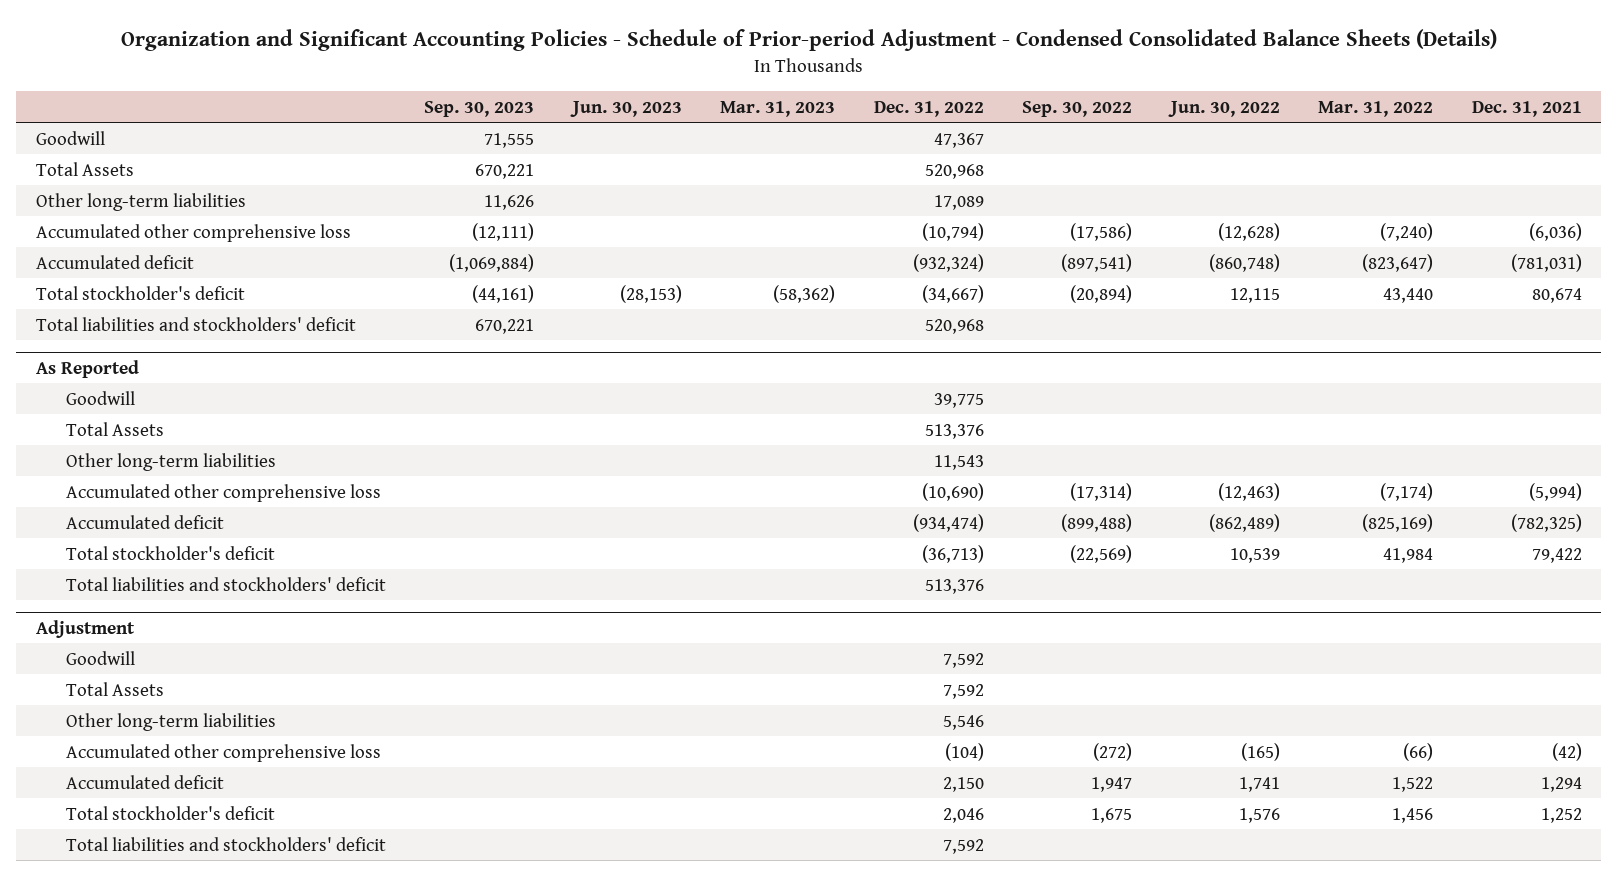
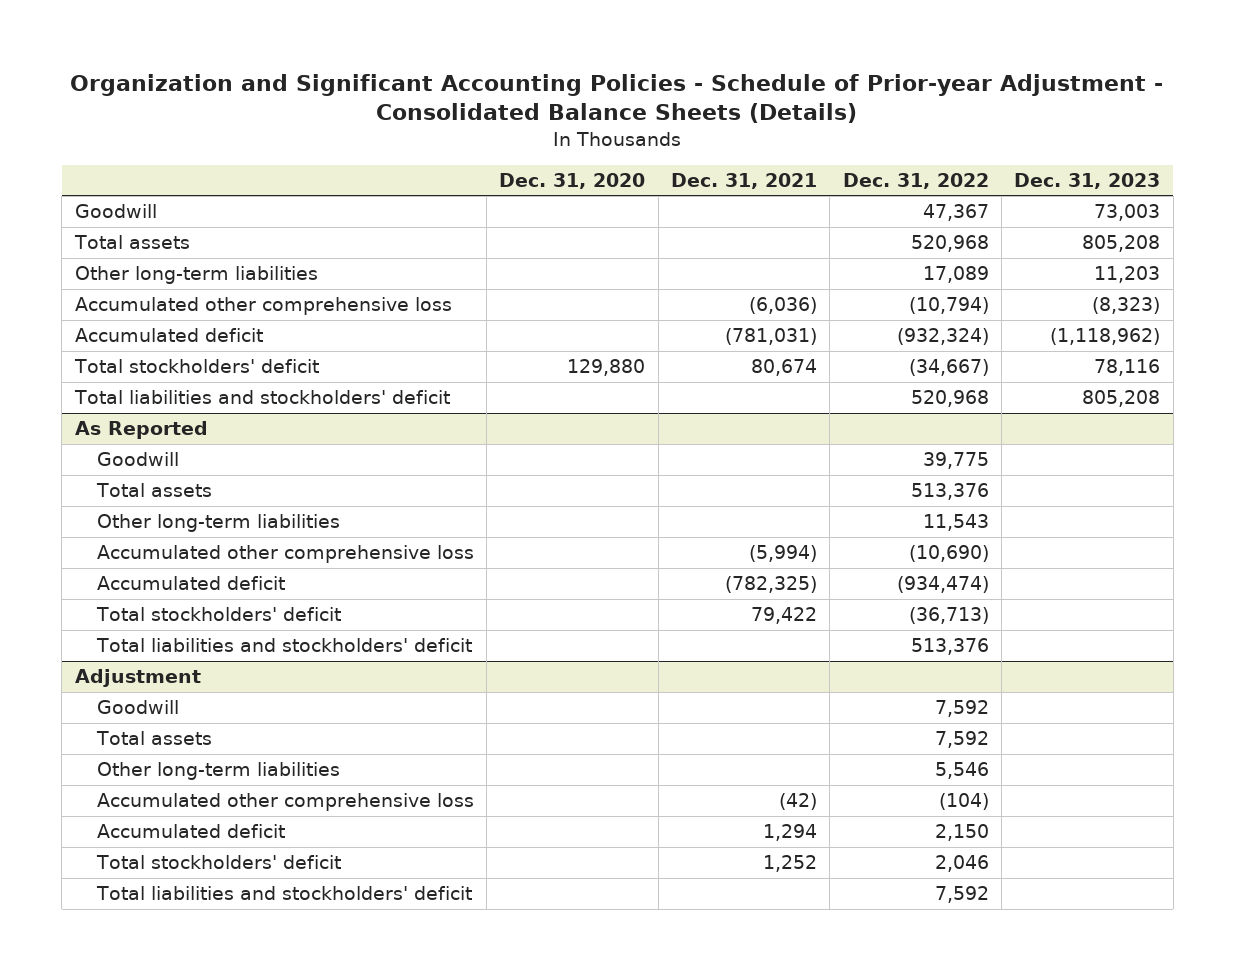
[120,29,1497,52] Organization and Significant Accounting Policies - Schedule of Prior-period Adjustment - Condensed Consolidated Balance Sheets (Details) -> [70,73,1164,124] Organization and Significant Accounting Policies - Schedule of Prior-year Adjustment - Consolidated Balance Sheets (Details)
[424,100,535,117] Sep. 30, 2023 -> none
[569,100,682,117] Jun. 30, 2023 -> none
[720,100,836,117] Mar. 31, 2023 -> none
[1022,100,1133,117] Sep. 30, 2022 -> none
[1167,100,1280,117] Jun. 30, 2022 -> none
[1318,100,1434,117] Mar. 31, 2022 -> none
none -> [499,172,646,189] Dec. 31, 2020
none -> [1014,172,1161,189] Dec. 31, 2023
[35,161,134,176] Total Assets -> [73,235,190,250] Total assets
[35,285,245,300] Total stockholder's deficit -> [73,359,319,374] Total stockholders' deficit
[65,421,164,436] Total Assets -> [95,483,212,498] Total assets
[65,545,275,560] Total stockholder's deficit -> [95,607,341,622] Total stockholders' deficit
[65,681,164,696] Total Assets -> [95,731,212,746] Total assets
[65,805,275,820] Total stockholder's deficit -> [95,855,341,870] Total stockholders' deficit

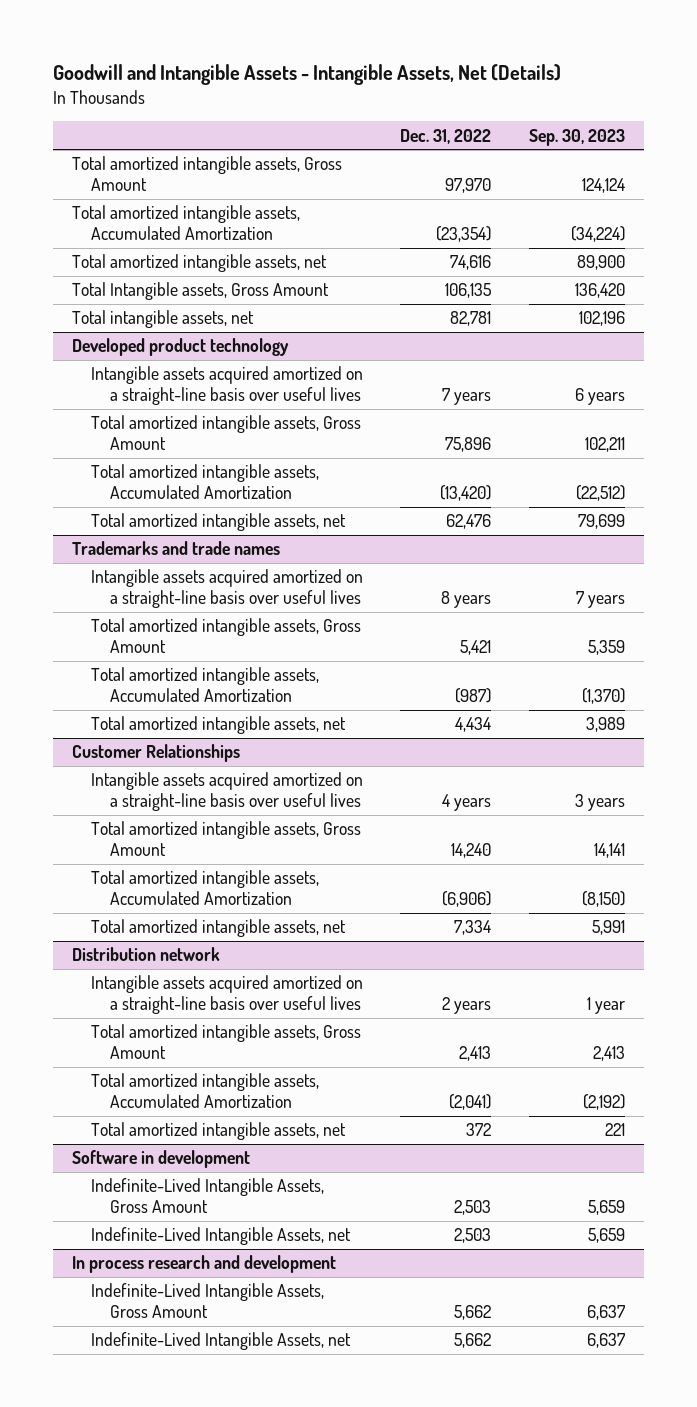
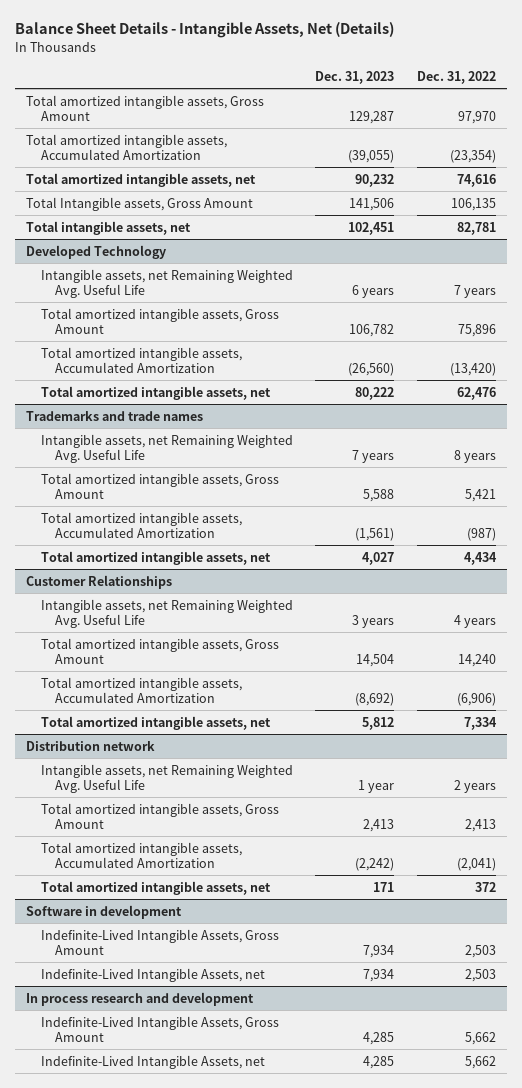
[53,64,562,86] Goodwill and Intangible Assets - Intangible Assets, Net (Details) -> [14,22,394,39] Balance Sheet Details - Intangible Assets, Net (Details)
[529,128,626,146] Sep. 30, 2023 -> none
none -> [315,70,395,84] Dec. 31, 2023
[71,338,289,357] Developed product technology -> [26,244,167,259] Developed Technology
[90,366,363,406] Intangible assets acquired amortized on a straight-line basis over useful lives -> [40,268,293,299] Intangible assets, net Remaining Weighted Avg. Useful Life
[90,569,363,609] Intangible assets acquired amortized on a straight-line basis over useful lives -> [40,433,293,464] Intangible assets, net Remaining Weighted Avg. Useful Life
[90,772,363,812] Intangible assets acquired amortized on a straight-line basis over useful lives -> [40,598,293,629] Intangible assets, net Remaining Weighted Avg. Useful Life
[90,975,363,1015] Intangible assets acquired amortized on a straight-line basis over useful lives -> [40,763,293,794] Intangible assets, net Remaining Weighted Avg. Useful Life

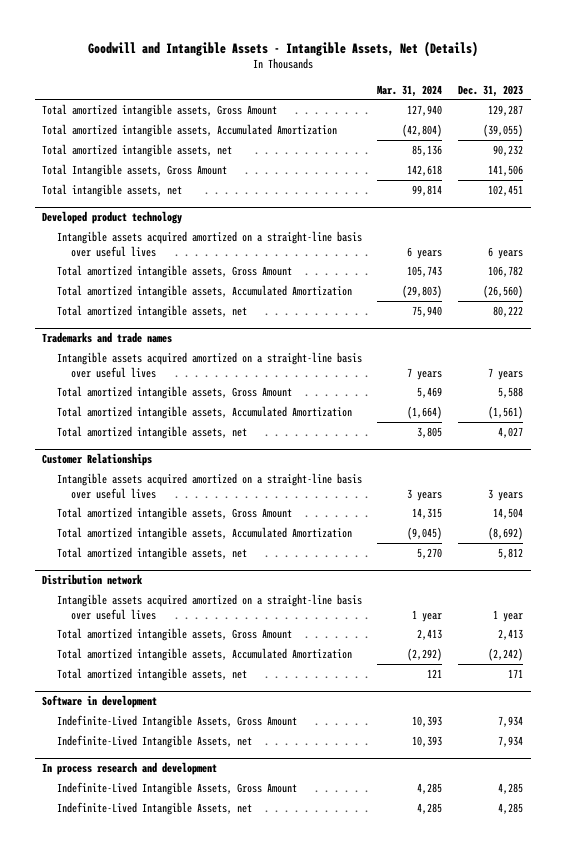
[14,22,394,39] Balance Sheet Details - Intangible Assets, Net (Details) -> [87,40,478,57] Goodwill and Intangible Assets - Intangible Assets, Net (Details)
[416,70,496,84] Dec. 31, 2022 -> none
none -> [377,84,443,97] Mar. 31, 2024
[26,244,167,259] Developed Technology -> [42,211,183,225] Developed product technology
[40,268,293,299] Intangible assets, net Remaining Weighted Avg. Useful Life -> [56,230,362,257] Intangible assets acquired amortized on a straight-line basis over useful lives
[40,433,293,464] Intangible assets, net Remaining Weighted Avg. Useful Life -> [56,351,362,378] Intangible assets acquired amortized on a straight-line basis over useful lives
[40,598,293,629] Intangible assets, net Remaining Weighted Avg. Useful Life -> [56,472,362,499] Intangible assets acquired amortized on a straight-line basis over useful lives
[40,763,293,794] Intangible assets, net Remaining Weighted Avg. Useful Life -> [56,593,362,620] Intangible assets acquired amortized on a straight-line basis over useful lives

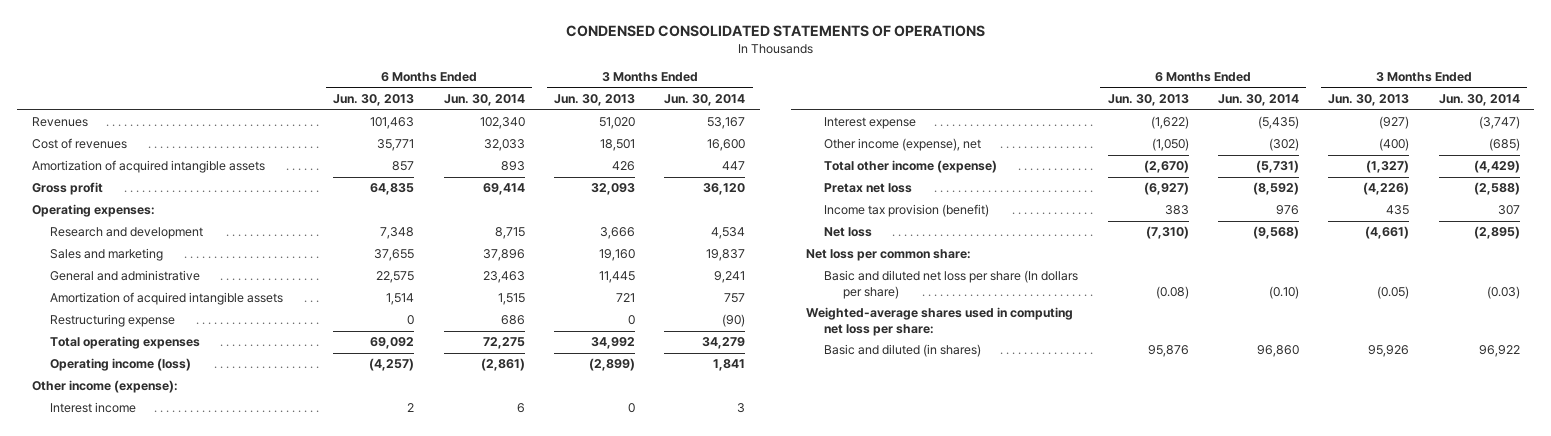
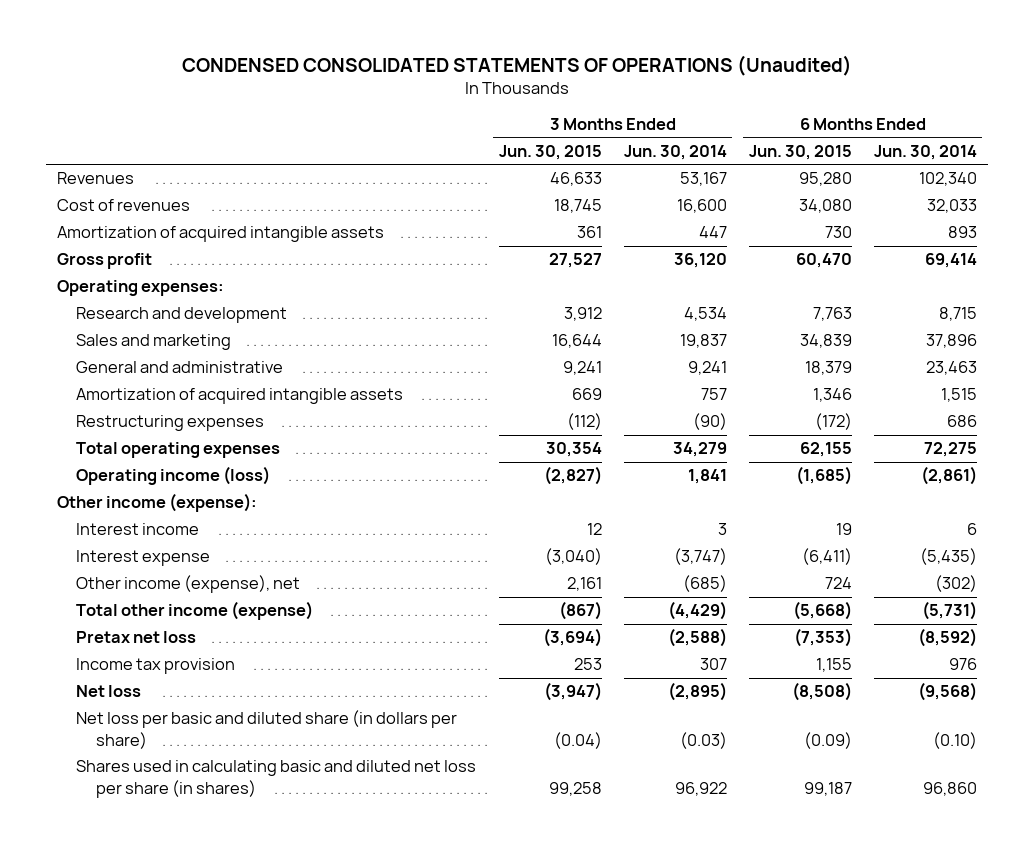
[565,25,985,38] CONDENSED CONSOLIDATED STATEMENTS OF OPERATIONS -> [181,54,852,76] CONDENSED CONSOLIDATED STATEMENTS OF OPERATIONS (Unaudited)
[333,94,415,107] Jun. 30, 2013 -> none
[553,94,635,107] Jun. 30, 2013 -> none
none -> [498,144,602,160] Jun. 30, 2015
none -> [748,144,852,160] Jun. 30, 2015
[50,314,176,328] Restructuring expense -> [76,415,265,432] Restructuring expenses
[824,204,990,218] Income tax provision (benefit) -> [76,658,236,675] Income tax provision
[805,249,971,262] Net loss per common share: -> none
[805,307,1073,336] Weighted-average shares used in computing net loss per share: -> none
[824,270,1079,299] Basic and diluted net loss per share (In dollars per share) -> [76,710,458,749] Net loss per basic and diluted share (in dollars per share)
[824,344,982,358] Basic and diluted (in shares) -> [76,760,477,798] Shares used in calculating basic and diluted net loss per share (in shares)

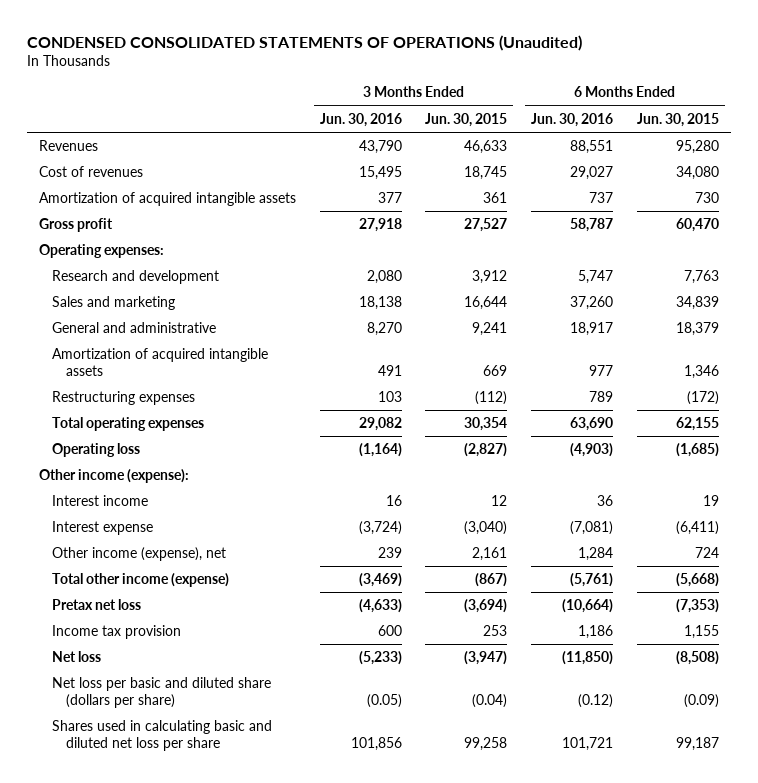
[623,144,727,160] Jun. 30, 2014 -> none
[873,144,977,160] Jun. 30, 2014 -> none
none -> [319,112,402,127] Jun. 30, 2016
none -> [531,112,614,127] Jun. 30, 2016
[76,466,271,486] Operating income (loss) -> [52,443,141,458] Operating loss
[76,710,458,749] Net loss per basic and diluted share (in dollars per share) -> [52,677,272,708] Net loss per basic and diluted share (dollars per share)
[76,760,477,798] Shares used in calculating basic and diluted net loss per share (in shares) -> [52,720,273,751] Shares used in calculating basic and diluted net loss per share

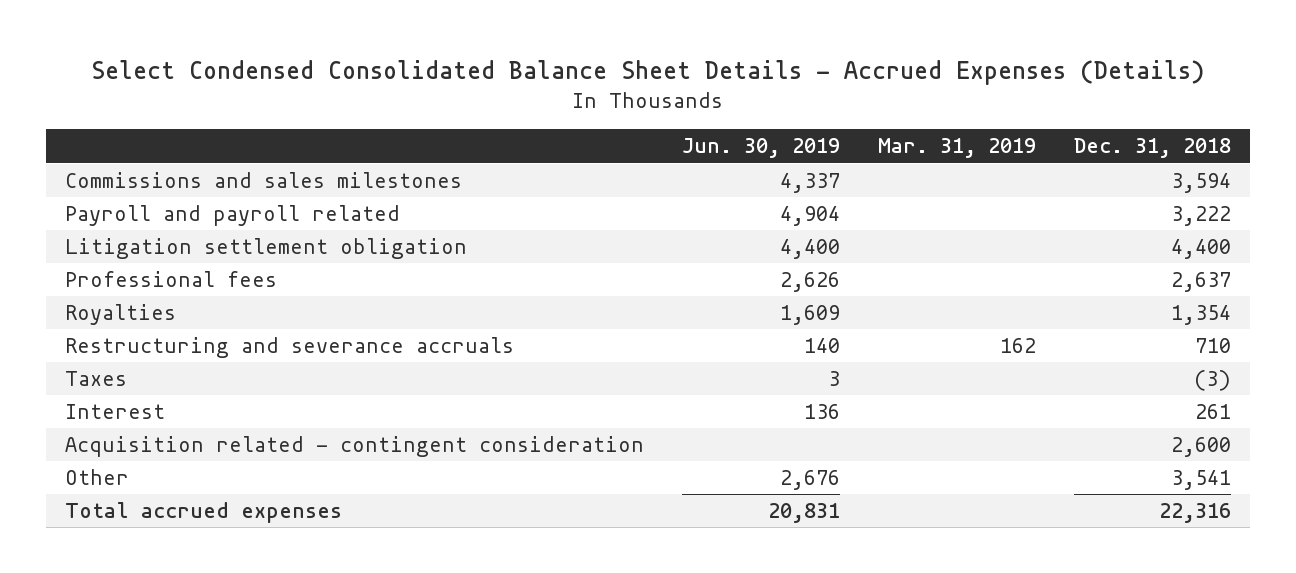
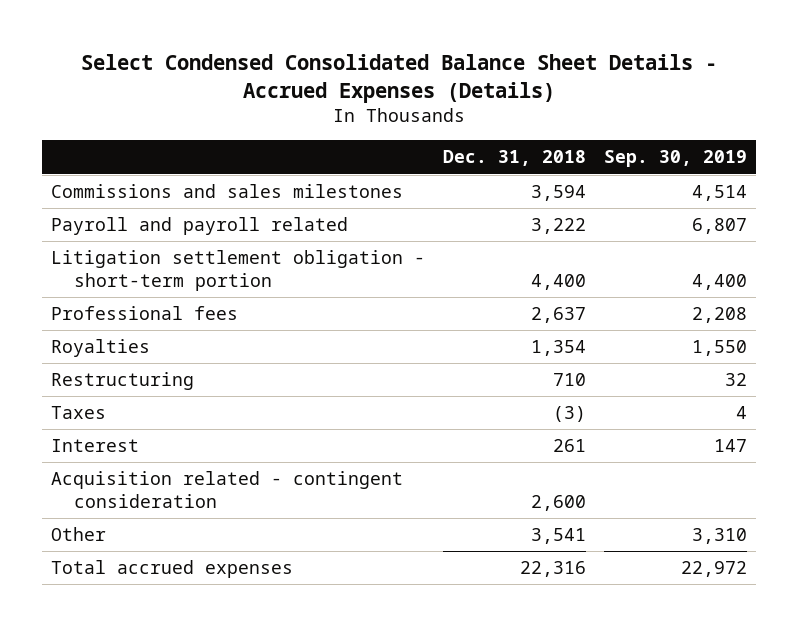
[681,138,840,159] Jun. 30, 2019 -> none
[877,138,1036,159] Mar. 31, 2019 -> none
none -> [604,150,748,168] Sep. 30, 2019
[64,238,467,260] Litigation settlement obligation -> [50,250,425,291] Litigation settlement obligation - short-term portion
[64,337,514,359] Restructuring and severance accruals -> none
none -> [50,372,194,391] Restructuring

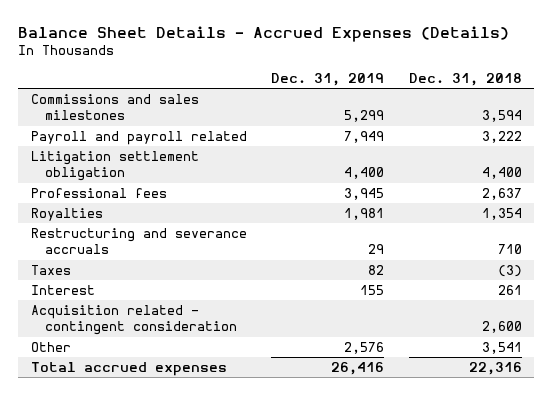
[81,53,718,103] Select Condensed Consolidated Balance Sheet Details - Accrued Expenses (Details) -> [18,26,510,43] Balance Sheet Details - Accrued Expenses (Details)
[604,150,748,168] Sep. 30, 2019 -> none
none -> [271,73,385,87] Dec. 31, 2019
[50,250,425,291] Litigation settlement obligation - short-term portion -> [30,151,199,182] Litigation settlement obligation
[50,372,194,391] Restructuring -> [30,228,247,255] Restructuring and severance accruals

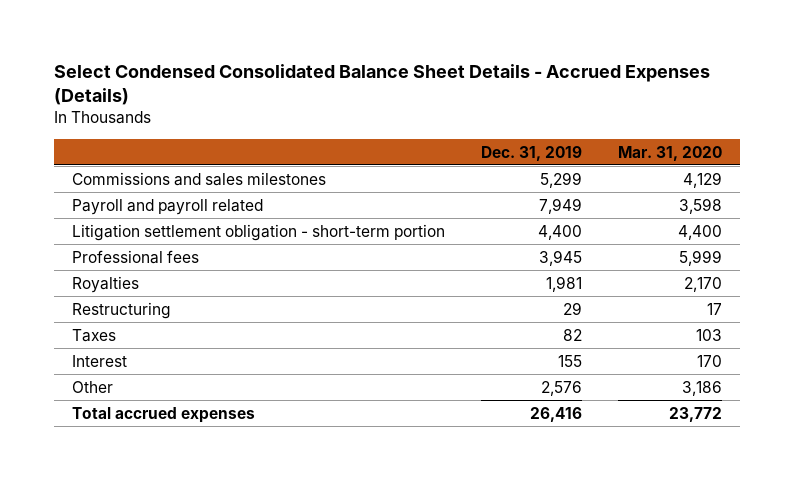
[18,26,510,43] Balance Sheet Details - Accrued Expenses (Details) -> [53,63,710,106] Select Condensed Consolidated Balance Sheet Details - Accrued Expenses (Details)
[408,73,522,87] Dec. 31, 2018 -> none
none -> [617,145,722,161] Mar. 31, 2020
[30,151,199,182] Litigation settlement obligation -> [71,223,445,241] Litigation settlement obligation - short-term portion
[30,228,247,255] Restructuring and severance accruals -> [71,301,171,319] Restructuring
[30,305,237,336] Acquisition related - contingent consideration -> none

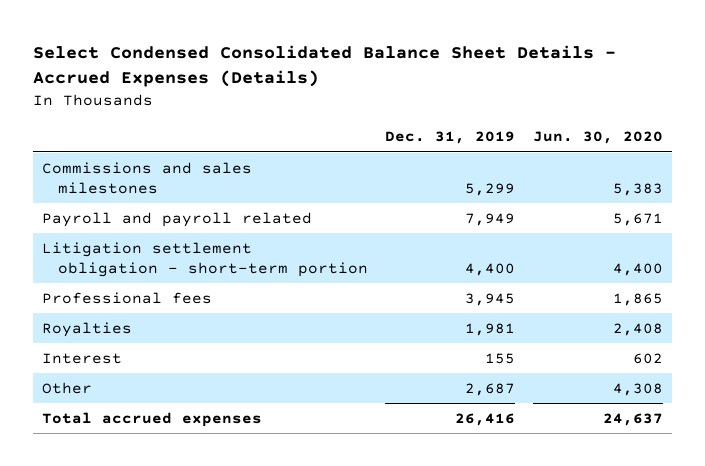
[617,145,722,161] Mar. 31, 2020 -> none
none -> [533,131,664,145] Jun. 30, 2020
[71,301,171,319] Restructuring -> none
[71,328,116,342] Taxes -> none
[540,380,582,396] 2,576 -> [465,383,516,397] 2,687

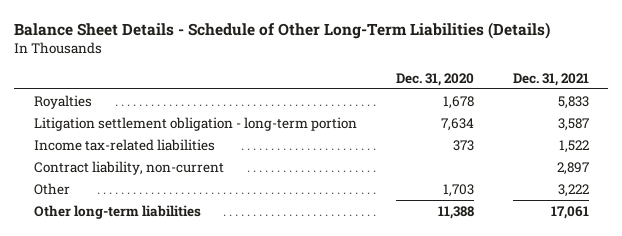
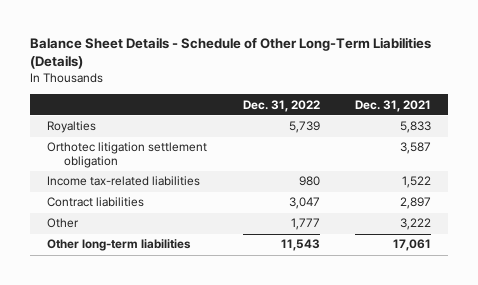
[395,72,474,86] Dec. 31, 2020 -> none
none -> [242,99,320,112] Dec. 31, 2022
[33,116,357,131] Litigation settlement obligation - long-term portion -> [47,142,208,169] Orthotec litigation settlement obligation
[33,160,224,175] Contract liability, non-current -> [47,197,145,208] Contract liabilities

